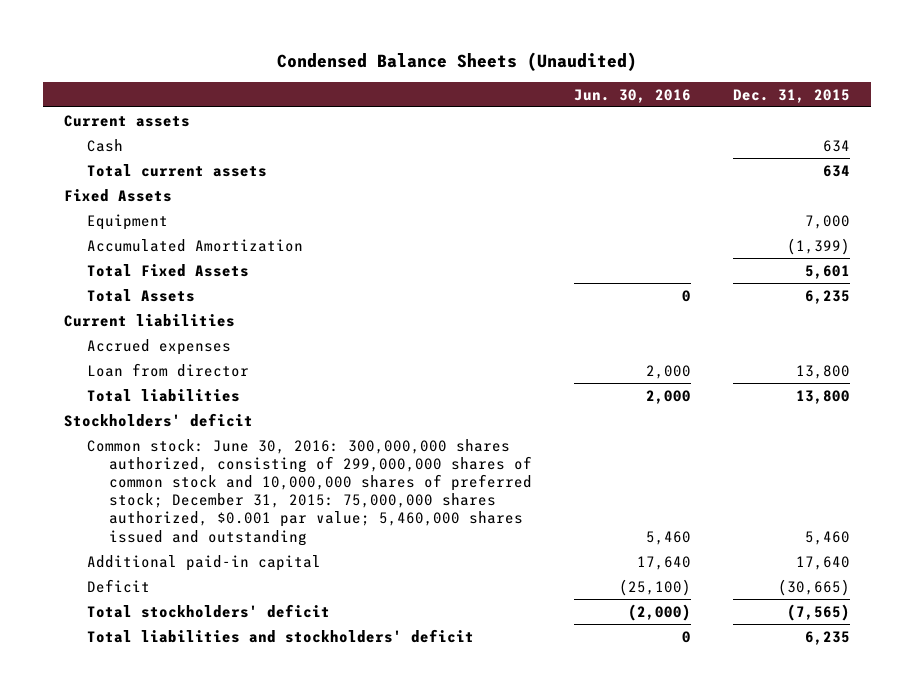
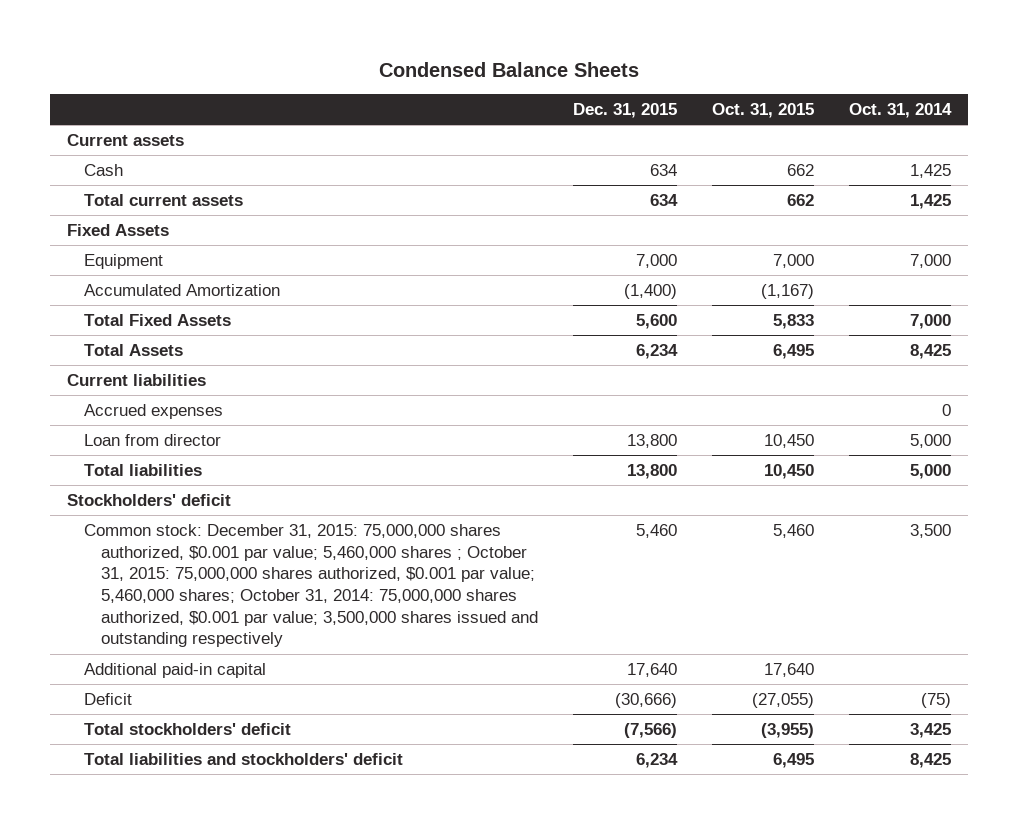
[276,51,637,71] Condensed Balance Sheets (Unaudited) -> [378,61,639,77] Condensed Balance Sheets
[573,88,691,103] Jun. 30, 2016 -> none
none -> [711,102,814,118] Oct. 31, 2015
none -> [848,102,952,118] Oct. 31, 2014
[786,237,850,255] (1,399) -> [624,284,678,300] (1,400)
[804,264,850,279] 5,601 -> [636,314,678,330] 5,600
[804,289,850,304] 6,235 -> [636,344,679,360] 6,234
[86,438,533,546] Common stock: June 30, 2016: 300,000,000 shares authorized, consisting of 299,000,000 shares of common stock and 10,000,000 shares of preferred stock; December 31, 2015: 75,000,000 shares authorized, $0.001 par value; 5,460,000 shares issued and outstanding -> [84,524,539,648] Common stock: December 31, 2015: 75,000,000 shares authorized, $0.001 par value; 5,460,000 shares ; October 31, 2015: 75,000,000 shares authorized, $0.001 par value; 5,460,000 shares; October 31, 2014: 75,000,000 shares authorized, $0.001 par value; 3,500,000 shares issued and outstanding respectively
[777,578,850,596] (30,665) -> [615,693,678,709] (30,666)
[786,603,850,621] (7,565) -> [624,723,678,739] (7,566)
[804,630,850,645] 6,235 -> [636,753,679,769] 6,234

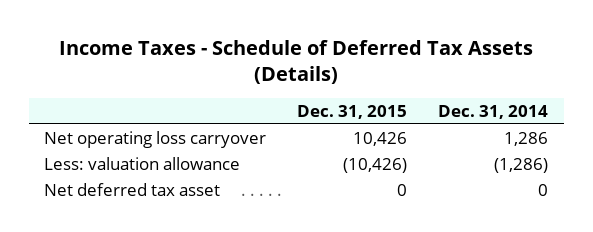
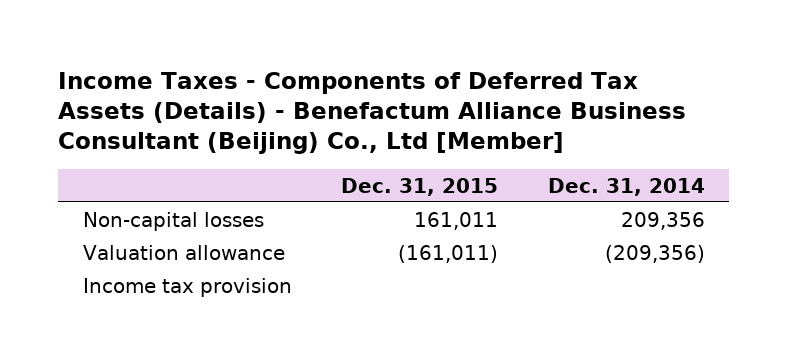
[59,39,534,84] Income Taxes - Schedule of Deferred Tax Assets (Details) -> [58,71,687,155] Income Taxes - Components of Deferred Tax Assets (Details) - Benefactum Alliance Business Consultant (Beijing) Co., Ltd [Member]
[44,130,267,148] Net operating loss carryover -> none
[44,182,221,196] Net deferred tax asset -> none
none -> [82,211,264,231] Non-capital losses
[44,156,241,170] Less: valuation allowance -> [82,244,285,260] Valuation allowance
[343,157,408,173] (10,426) -> [398,244,499,263] (161,011)
[494,157,549,173] (1,286) -> [604,244,705,263] (209,356)
none -> [82,277,292,297] Income tax provision

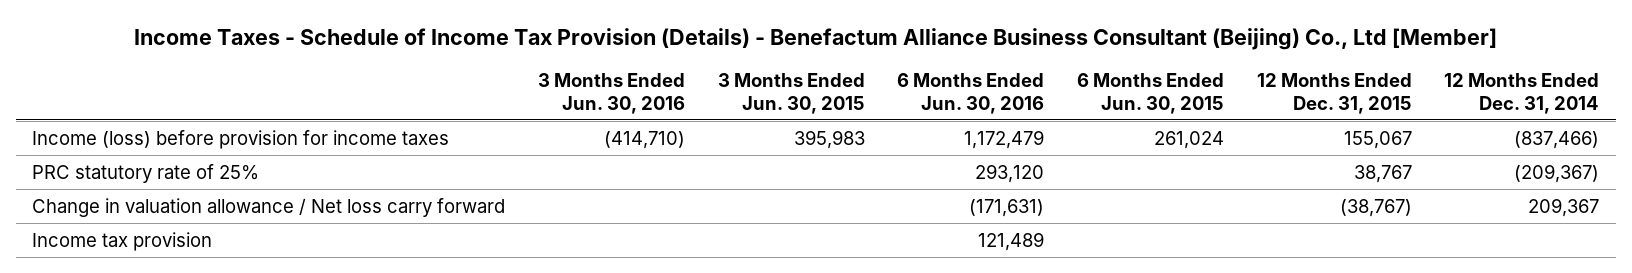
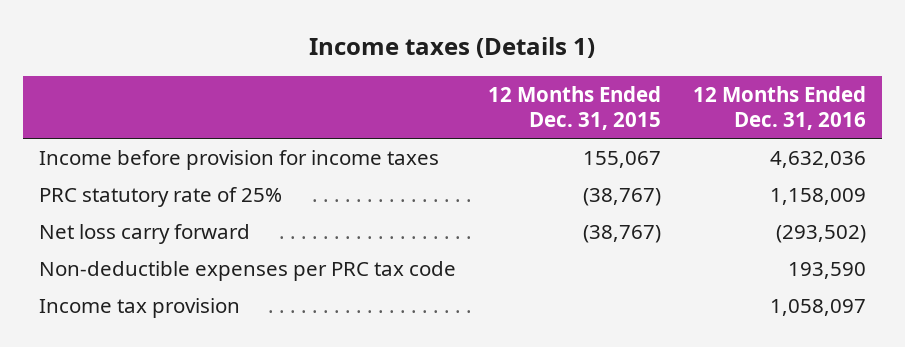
[133,27,1497,50] Income Taxes - Schedule of Income Tax Provision (Details) - Benefactum Alliance Business Consultant (Beijing) Co., Ltd [Member] -> [309,36,596,58] Income taxes (Details 1)
[538,73,686,114] 3 Months Ended Jun. 30, 2016 -> none
[717,73,865,114] 3 Months Ended Jun. 30, 2015 -> none
[897,73,1045,114] 6 Months Ended Jun. 30, 2016 -> none
[1077,73,1225,114] 6 Months Ended Jun. 30, 2015 -> none
[1444,73,1600,114] 12 Months Ended Dec. 31, 2014 -> none
none -> [693,85,867,130] 12 Months Ended Dec. 31, 2016
[32,129,450,149] Income (loss) before provision for income taxes -> [38,150,439,171] Income before provision for income taxes
[1353,164,1412,183] 38,767 -> [582,188,661,207] (38,767)
[32,197,506,217] Change in valuation allowance / Net loss carry forward -> [38,224,250,245] Net loss carry forward
none -> [38,261,456,282] Non-deductible expenses per PRC tax code

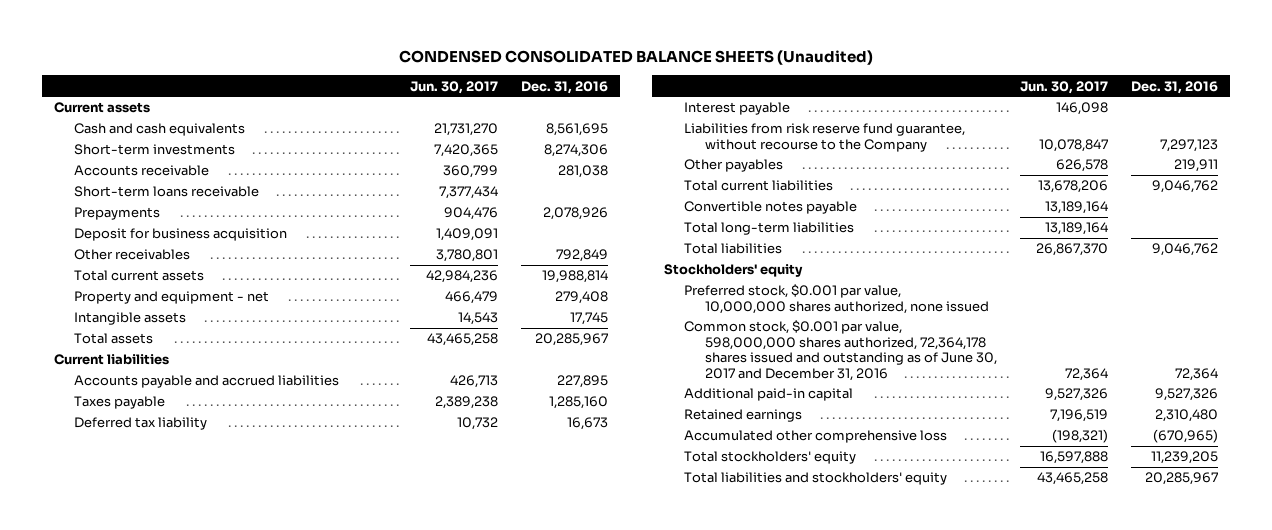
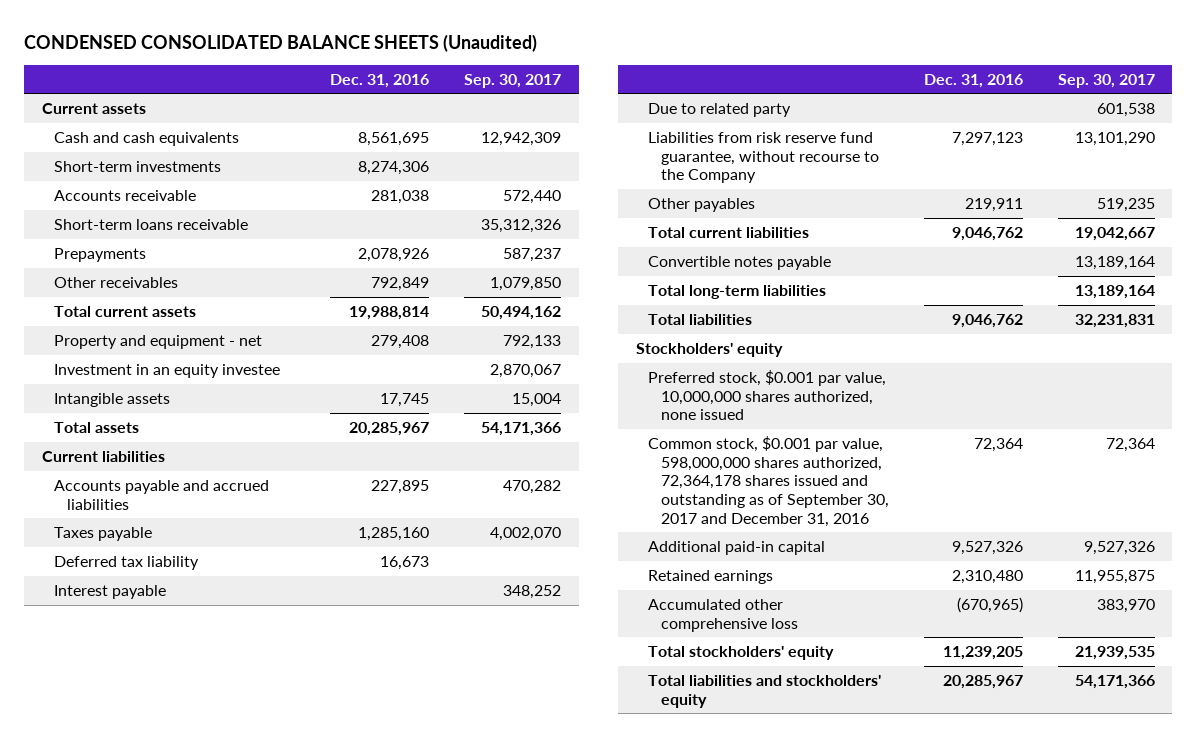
[410,80,499,94] Jun. 30, 2017 -> none
none -> [463,73,561,88] Sep. 30, 2017
[74,228,288,242] Deposit for business acquisition -> none
none -> [54,364,281,379] Investment in an equity investee
none -> [648,103,792,118] Due to related party
[684,320,998,381] Common stock, $0.001 par value, 598,000,000 shares authorized, 72,364,178 shares issued and outstanding as of June 30, 2017 and December 31, 2016 -> [648,436,889,527] Common stock, $0.001 par value, 598,000,000 shares authorized, 72,364,178 shares issued and outstanding as of September 30, 2017 and December 31, 2016

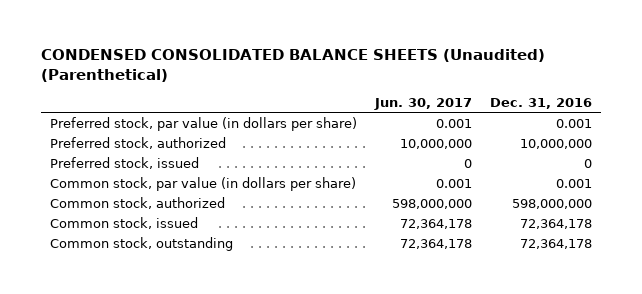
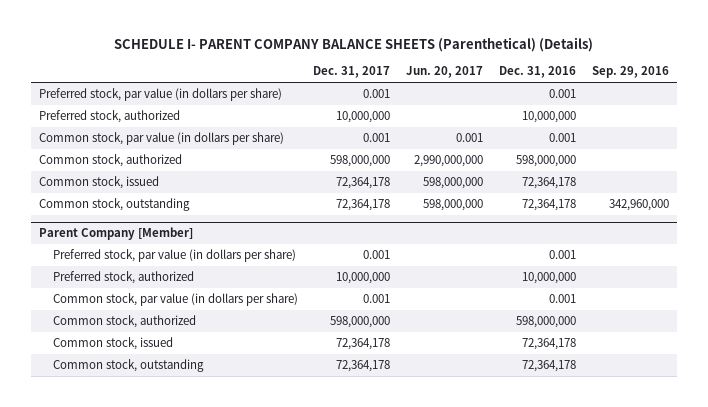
[41,49,546,82] CONDENSED CONSOLIDATED BALANCE SHEETS (Unaudited) (Parenthetical) -> [113,36,593,52] SCHEDULE I- PARENT COMPANY BALANCE SHEETS (Parenthetical) (Details)
[373,97,472,110] Jun. 30, 2017 -> none
none -> [313,66,391,79] Dec. 31, 2017
none -> [406,66,484,79] Jun. 20, 2017
none -> [591,66,669,79] Sep. 29, 2016
[50,156,200,169] Preferred stock, issued -> none
none -> [39,227,194,241] Parent Company [Member]
none -> [52,249,296,263] Preferred stock, par value (in dollars per share)
none -> [52,271,194,285] Preferred stock, authorized
none -> [52,293,298,307] Common stock, par value (in dollars per share)
none -> [52,315,196,329] Common stock, authorized
none -> [52,337,173,351] Common stock, issued
none -> [52,359,204,373] Common stock, outstanding

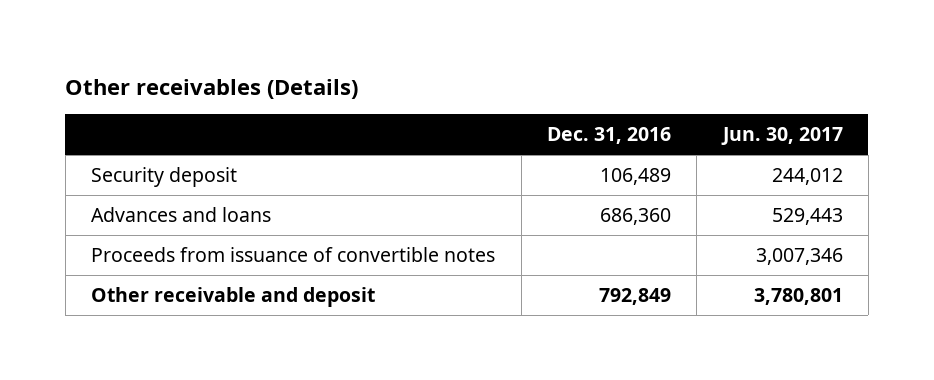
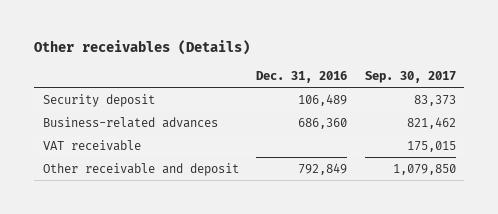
[720,127,843,146] Jun. 30, 2017 -> none
none -> [364,70,456,83] Sep. 30, 2017
[91,246,496,262] Proceeds from issuance of convertible notes -> none
[91,206,272,222] Advances and loans -> [42,116,218,128] Business-related advances
none -> [42,139,141,151] VAT receivable

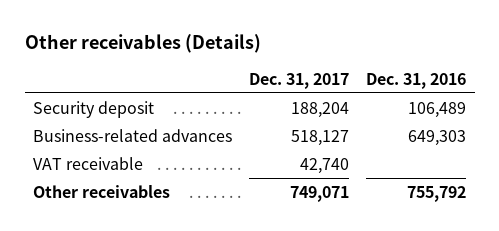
[364,70,456,83] Sep. 30, 2017 -> none
none -> [249,72,350,89] Dec. 31, 2017
[298,117,348,129] 686,360 -> [408,129,467,146] 649,303
[42,162,239,176] Other receivable and deposit -> [33,184,171,198] Other receivables
[298,162,348,175] 792,849 -> [407,185,467,202] 755,792

